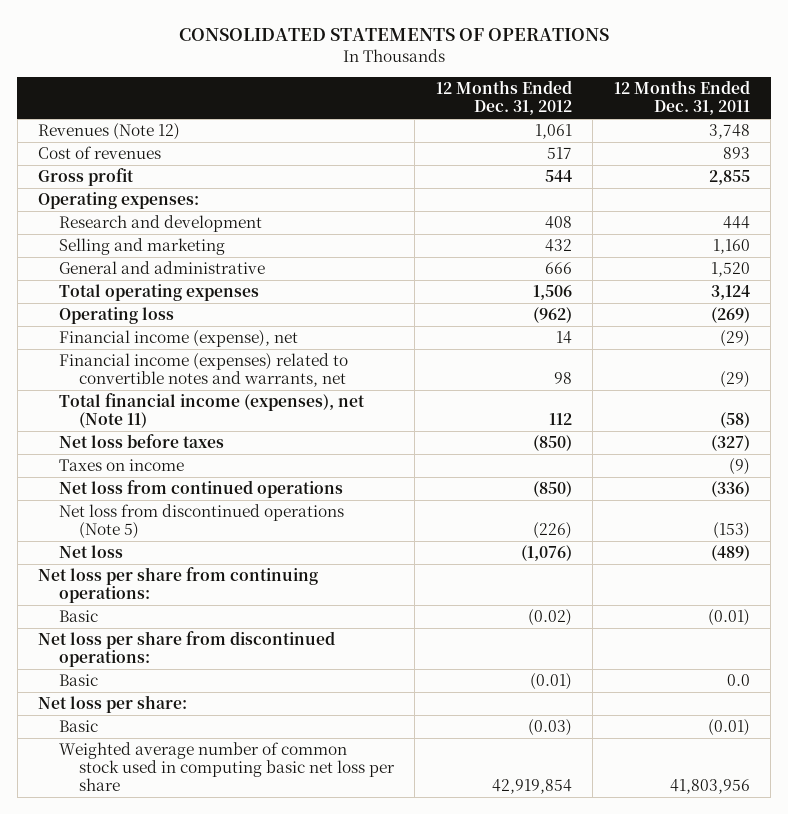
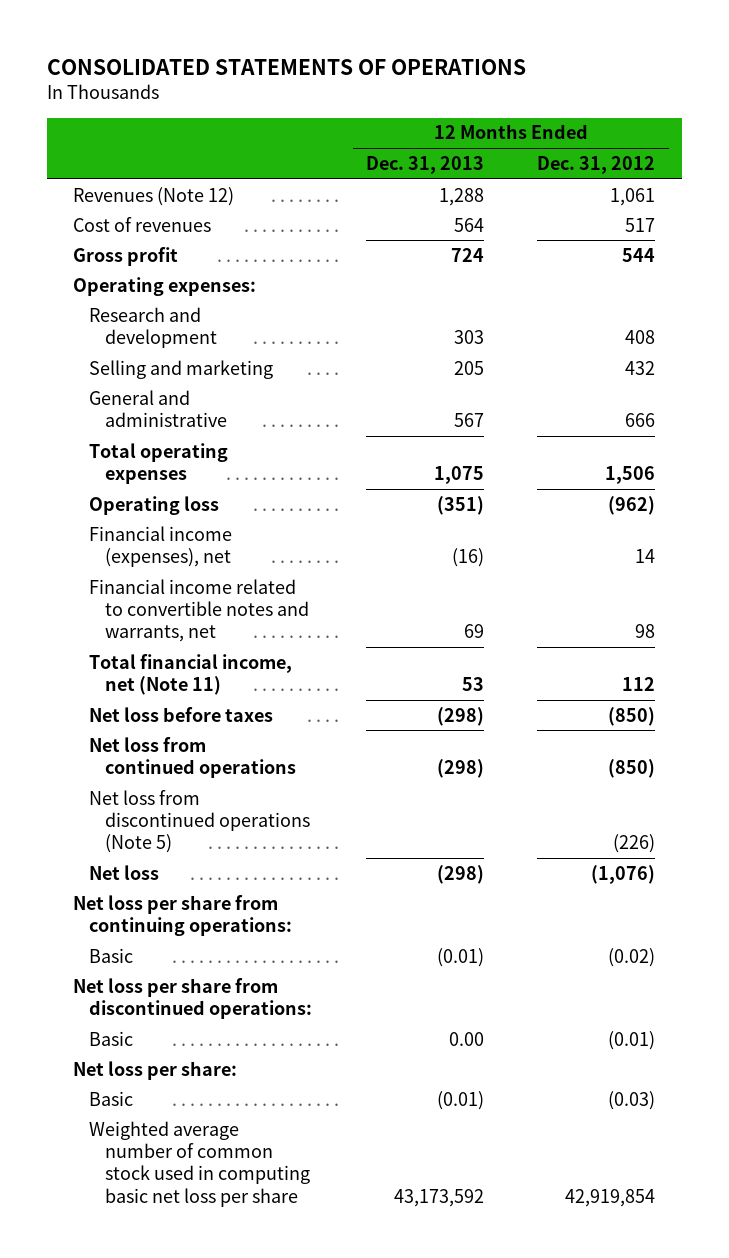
[613,80,750,116] 12 Months Ended Dec. 31, 2011 -> none
none -> [365,155,484,174] Dec. 31, 2013
[58,329,298,347] Financial income (expense), net -> [89,525,233,568] Financial income (expenses), net
[58,352,348,388] Financial income (expenses) related to convertible notes and warrants, net -> [89,578,310,643] Financial income related to convertible notes and warrants, net
[58,392,365,429] Total financial income (expenses), net (Note 11) -> [89,653,293,696] Total financial income, net (Note 11)
[58,458,184,471] Taxes on income -> none

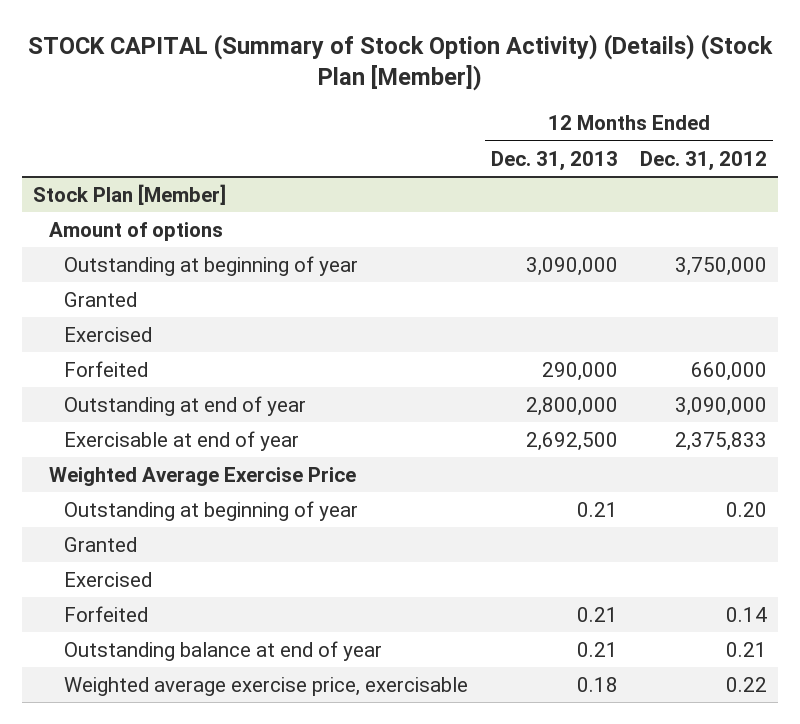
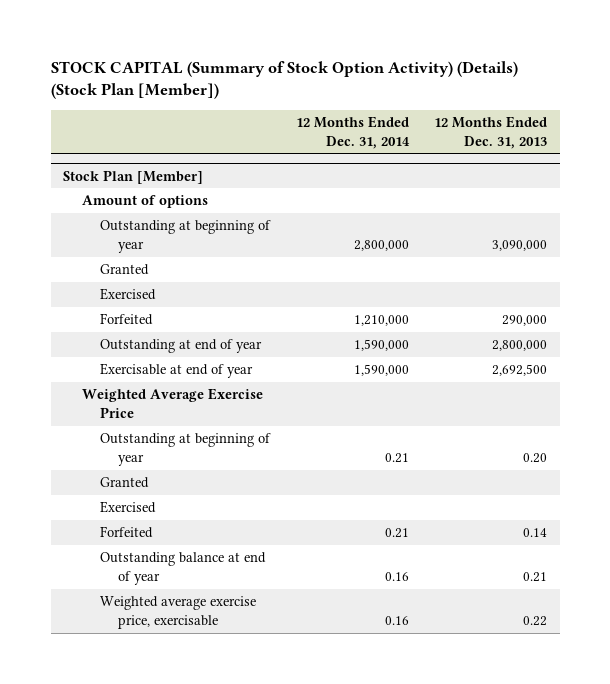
[640,150,768,171] Dec. 31, 2012 -> none
none -> [295,116,410,149] 12 Months Ended Dec. 31, 2014
[576,501,618,517] 0.21 -> [523,452,548,463] 0.20
[576,606,618,622] 0.21 -> [523,528,548,538] 0.14
[576,676,618,692] 0.18 -> [523,615,548,626] 0.22

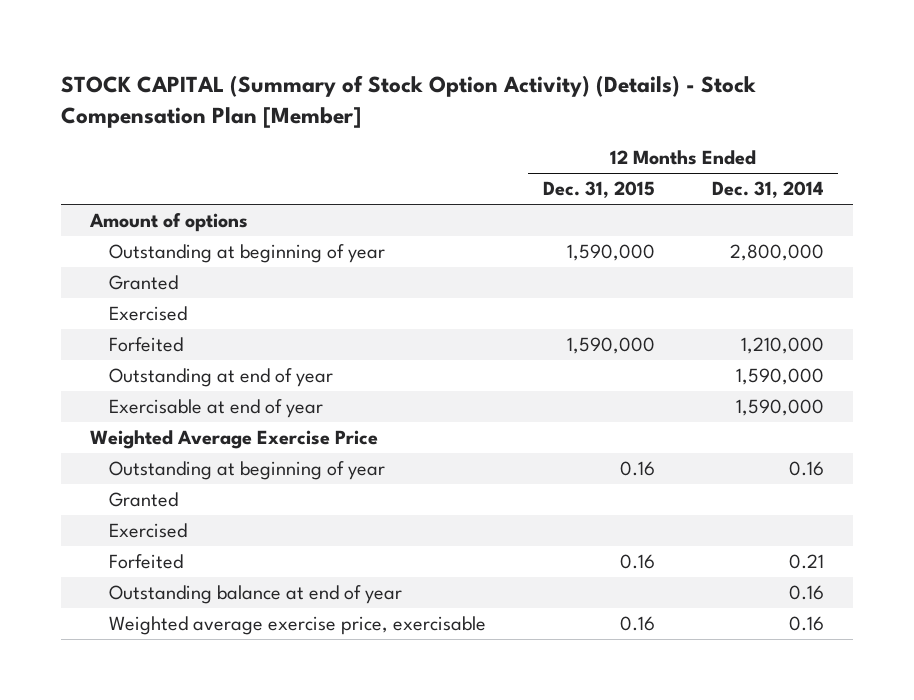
[50,60,518,100] STOCK CAPITAL (Summary of Stock Option Activity) (Details) (Stock Plan [Member]) -> [60,74,756,128] STOCK CAPITAL (Summary of Stock Option Activity) (Details) - Stock Compensation Plan [Member]
[434,116,548,149] 12 Months Ended Dec. 31, 2013 -> none
none -> [542,181,655,199] Dec. 31, 2015
[63,169,204,184] Stock Plan [Member] -> none
[384,452,409,463] 0.21 -> [789,460,825,476] 0.16

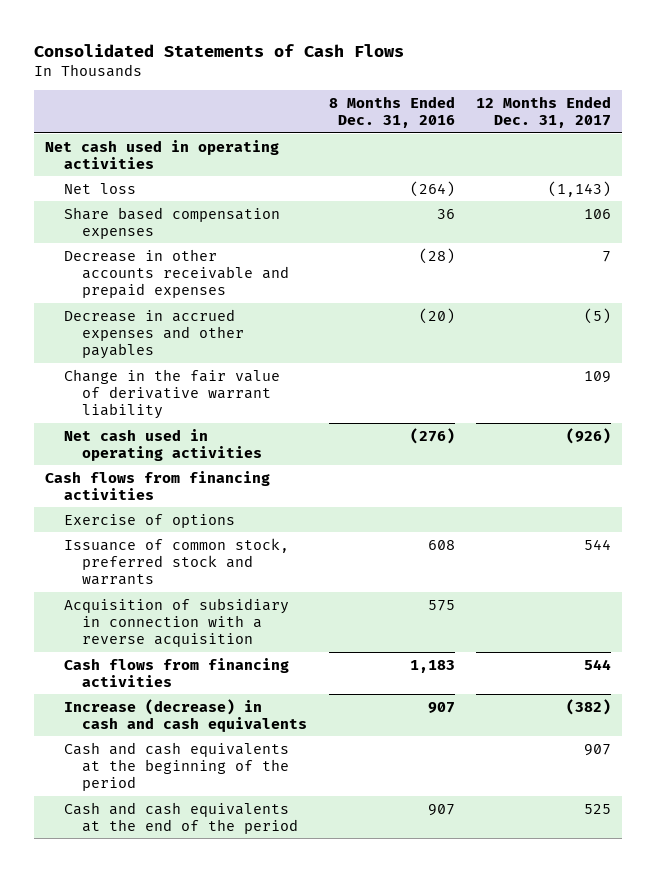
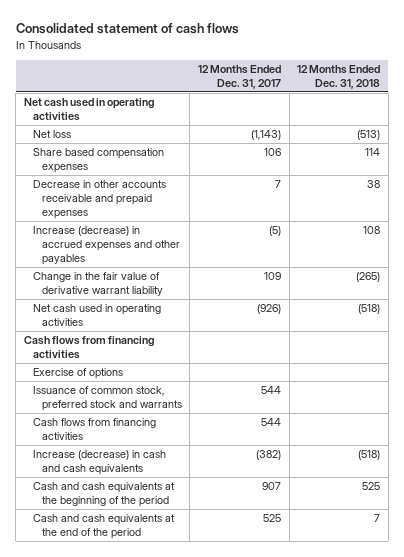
[34,43,405,57] Consolidated Statements of Cash Flows -> [15,23,239,35] Consolidated statement of cash flows
[328,95,455,129] 8 Months Ended Dec. 31, 2016 -> none
none -> [297,64,381,89] 12 Months Ended Dec. 31, 2018
[63,308,245,360] Decrease in accrued expenses and other payables -> [32,226,180,265] Increase (decrease) in accrued expenses and other payables
[63,597,289,648] Acquisition of subsidiary in connection with a reverse acquisition -> none

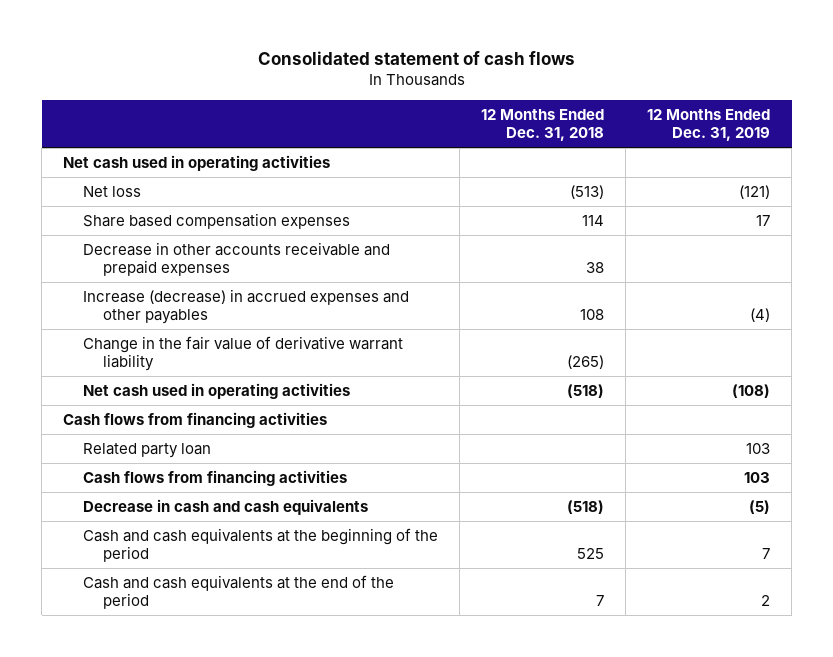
[198,64,282,89] 12 Months Ended Dec. 31, 2017 -> none
none -> [647,109,771,142] 12 Months Ended Dec. 31, 2019
[32,368,123,380] Exercise of options -> none
[32,386,182,411] Issuance of common stock, preferred stock and warrants -> none
none -> [83,443,212,459] Related party loan
[32,450,166,475] Increase (decrease) in cash and cash equivalents -> [83,499,369,516] Decrease in cash and cash equivalents

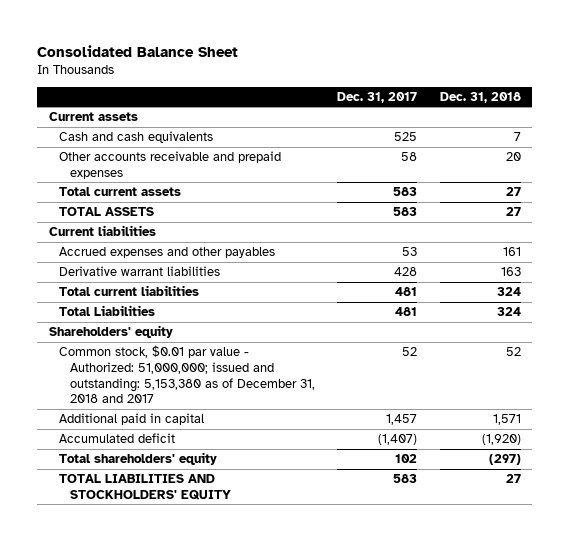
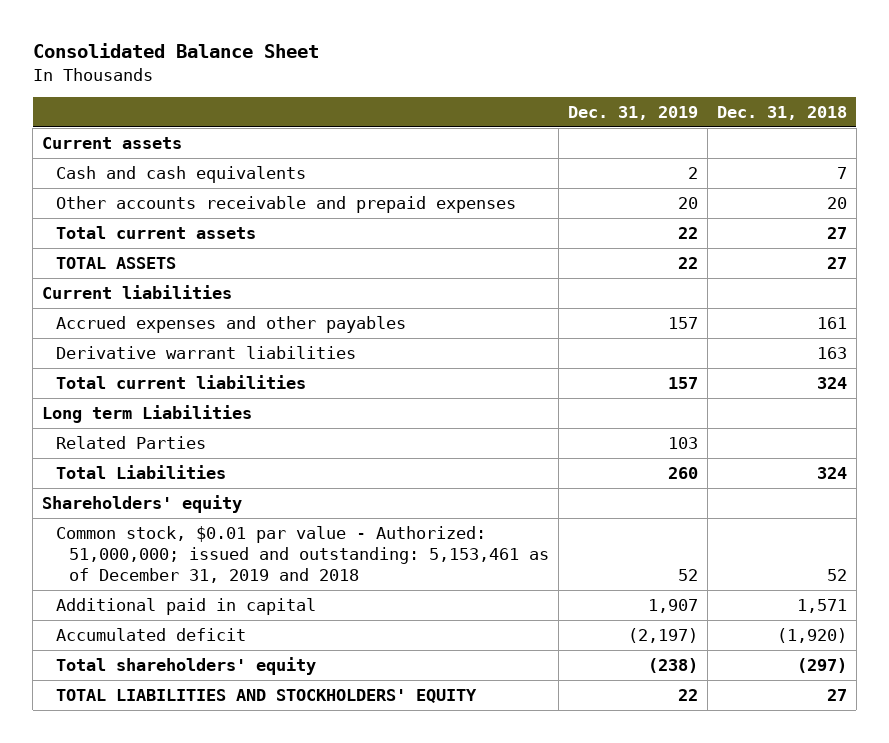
[337,91,418,103] Dec. 31, 2017 -> none
none -> [567,106,698,121] Dec. 31, 2019
none -> [42,404,253,423] Long term Liabilities
none -> [55,435,206,449] Related Parties
[59,345,315,404] Common stock, $0.01 par value - Authorized: 51,000,000; issued and outstanding: 5,153,380 as of December 31, 2018 and 2017 -> [55,525,549,584] Common stock, $0.01 par value - Authorized: 51,000,000; issued and outstanding: 5,153,461 as of December 31, 2019 and 2018

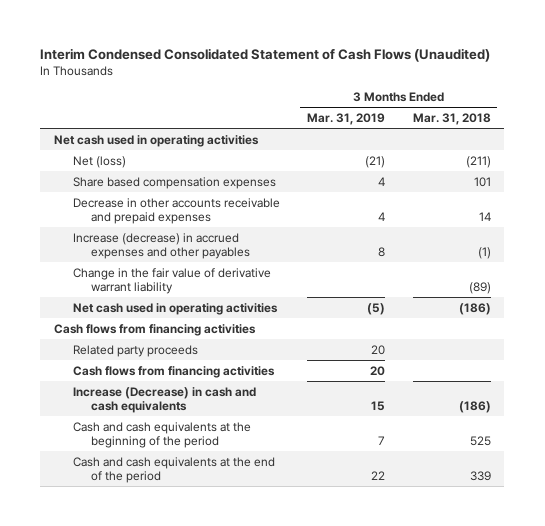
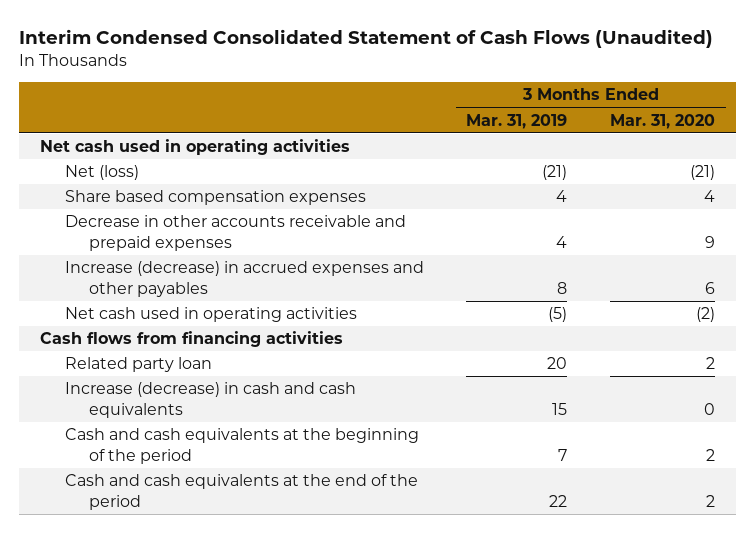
[412,112,491,125] Mar. 31, 2018 -> none
none -> [610,113,716,129] Mar. 31, 2020
[72,267,271,294] Change in the fair value of derivative warrant liability -> none
[72,365,275,378] Cash flows from financing activities -> none
[72,344,198,357] Related party proceeds -> [64,357,212,373] Related party loan
[72,386,256,413] Increase (Decrease) in cash and cash equivalents -> [64,382,356,418] Increase (decrease) in cash and cash equivalents

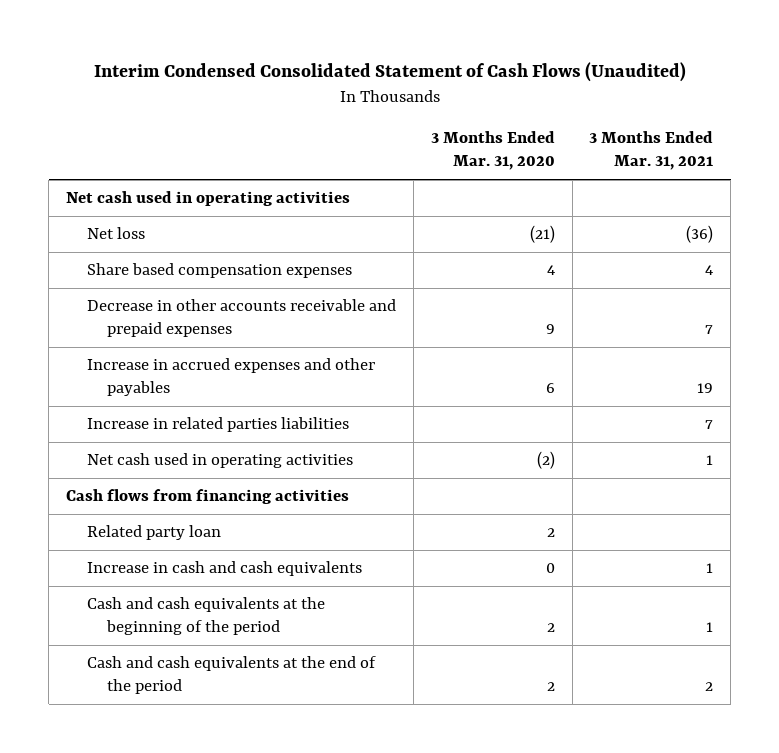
[466,113,568,129] Mar. 31, 2019 -> none
none -> [589,131,714,171] 3 Months Ended Mar. 31, 2021
[64,165,139,181] Net (loss) -> [86,227,145,240] Net loss
[64,261,424,297] Increase (decrease) in accrued expenses and other payables -> [86,358,375,397] Increase in accrued expenses and other payables
none -> [86,417,349,433] Increase in related parties liabilities
[64,382,356,418] Increase (decrease) in cash and cash equivalents -> [86,561,362,577] Increase in cash and cash equivalents

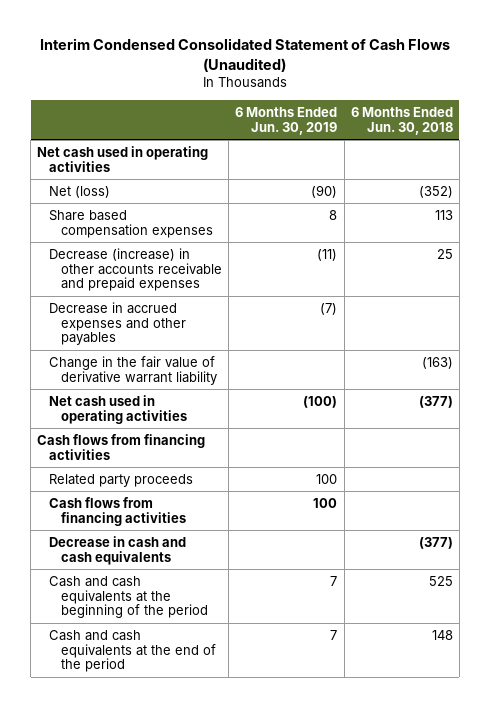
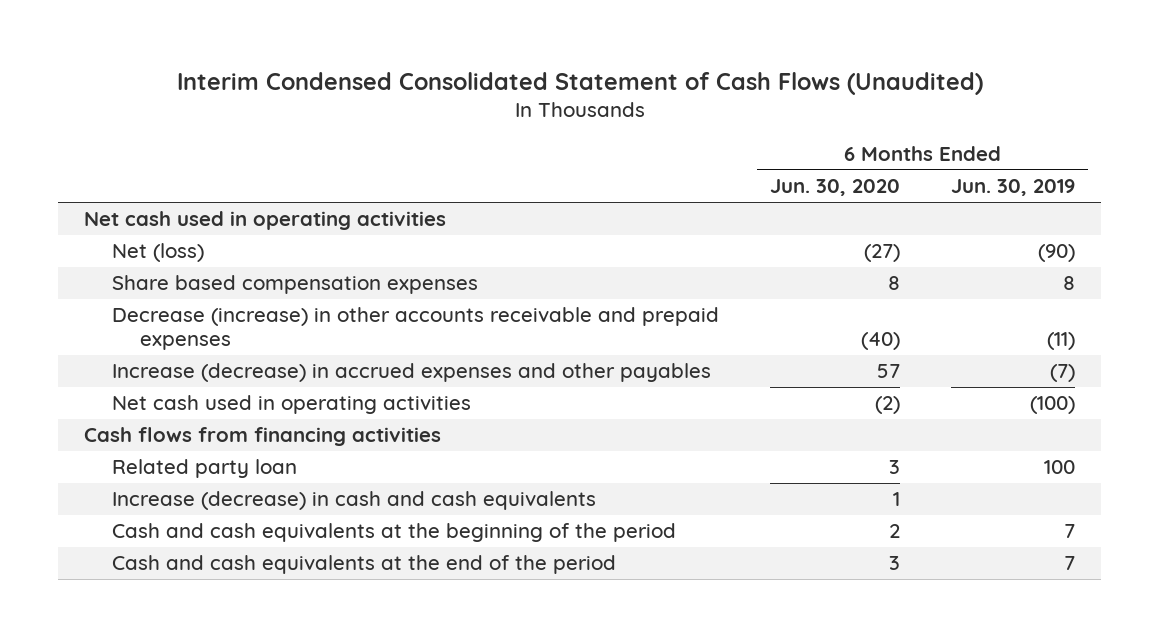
[350,106,453,135] 6 Months Ended Jun. 30, 2018 -> none
none -> [769,179,900,197] Jun. 30, 2020
[49,355,218,385] Change in the fair value of derivative warrant liability -> none
[49,301,187,346] Decrease in accrued expenses and other payables -> [111,363,711,383] Increase (decrease) in accrued expenses and other payables
[49,496,187,526] Cash flows from financing activities -> none
[49,473,194,487] Related party proceeds -> [111,459,297,479] Related party loan
[49,535,187,565] Decrease in cash and cash equivalents -> [111,491,596,511] Increase (decrease) in cash and cash equivalents

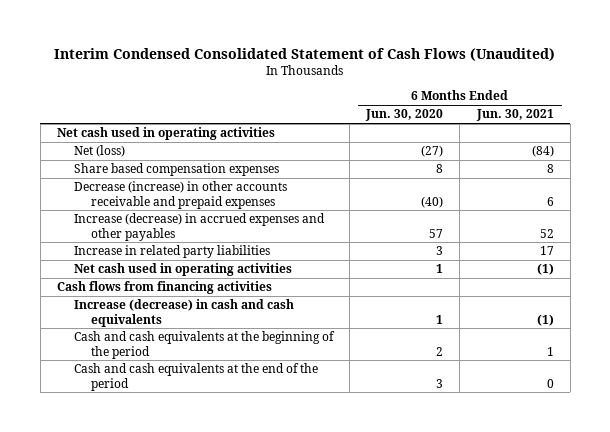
[951,179,1076,197] Jun. 30, 2019 -> none
none -> [475,109,554,122] Jun. 30, 2021
none -> [73,245,270,259] Increase in related party liabilities
[874,396,900,415] (2) -> [436,264,444,274] 1
[111,459,297,479] Related party loan -> none

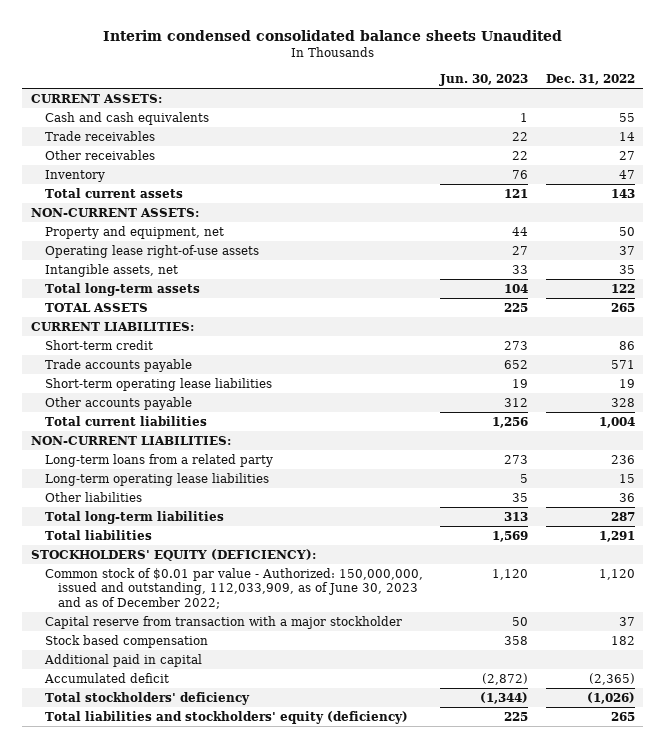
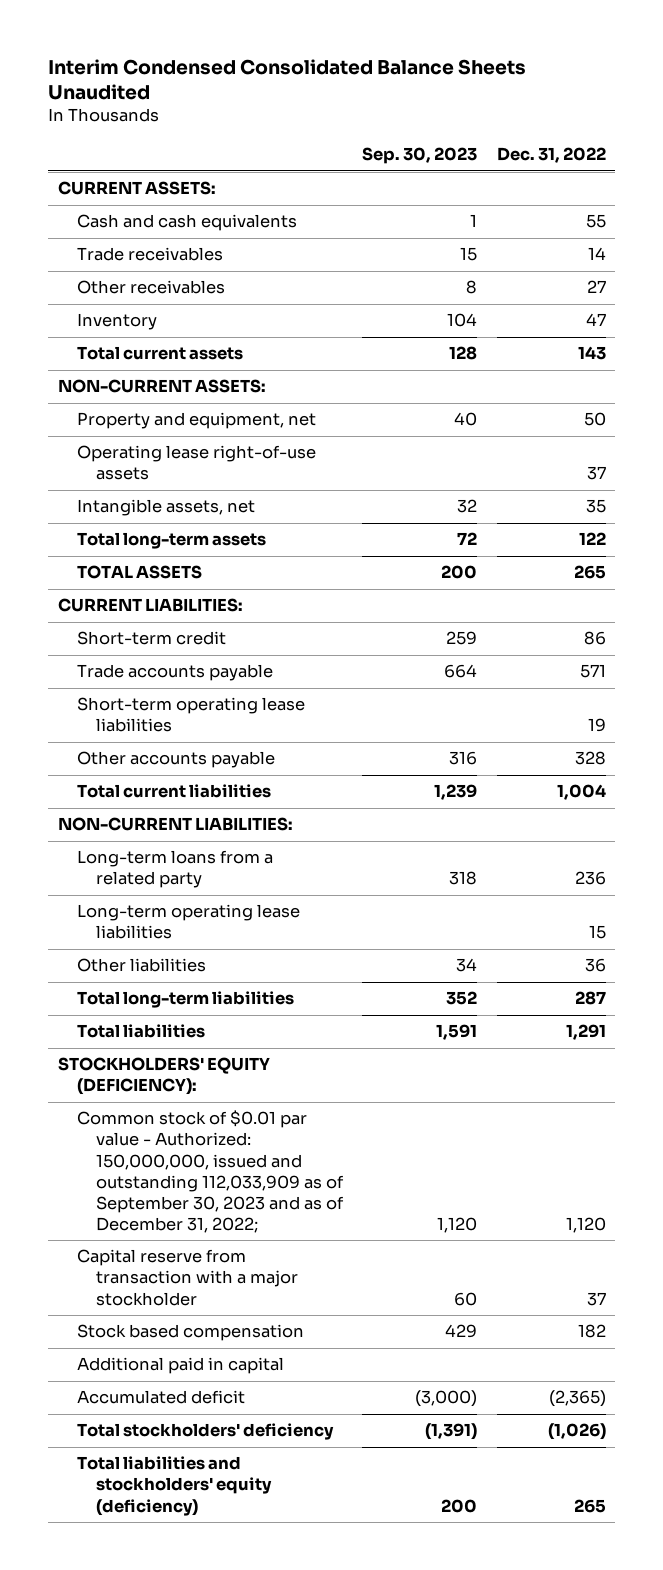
[102,29,562,41] Interim condensed consolidated balance sheets Unaudited -> [48,58,527,101] Interim Condensed Consolidated Balance Sheets Unaudited
[439,74,529,87] Jun. 30, 2023 -> none
none -> [362,147,478,165] Sep. 30, 2023
[44,567,423,609] Common stock of $0.01 par value - Authorized: 150,000,000, issued and outstanding, 112,033,909, as of June 30, 2023 and as of December 2022; -> [77,1110,345,1233] Common stock of $0.01 par value - Authorized: 150,000,000, issued and outstanding 112,033,909 as of September 30, 2023 and as of December 31, 2022;

